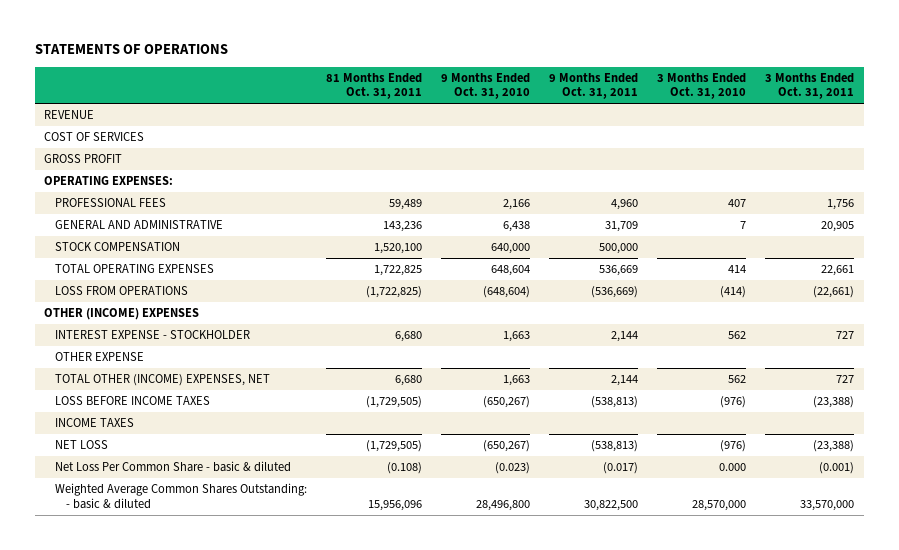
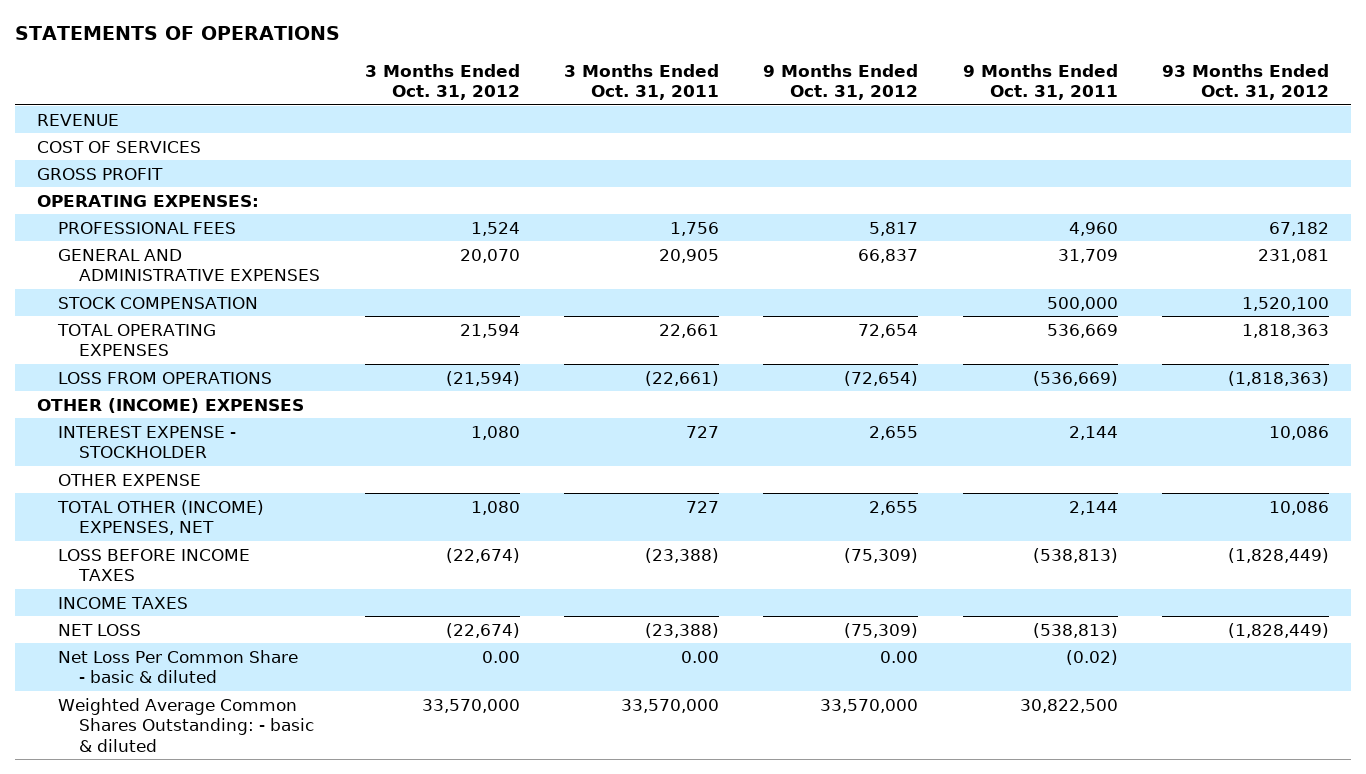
[325,72,422,100] 81 Months Ended Oct. 31, 2011 -> none
[441,72,531,100] 9 Months Ended Oct. 31, 2010 -> none
[657,72,747,100] 3 Months Ended Oct. 31, 2010 -> none
none -> [364,63,520,101] 3 Months Ended Oct. 31, 2012
none -> [763,63,919,101] 9 Months Ended Oct. 31, 2012
none -> [1161,63,1329,101] 93 Months Ended Oct. 31, 2012
[54,220,223,230] GENERAL AND ADMINISTRATIVE -> [58,248,321,282] GENERAL AND ADMINISTRATIVE EXPENSES
[603,462,639,475] (0.017) -> [1065,649,1118,665] (0.02)
[819,462,855,475] (0.001) -> [680,650,719,663] 0.00

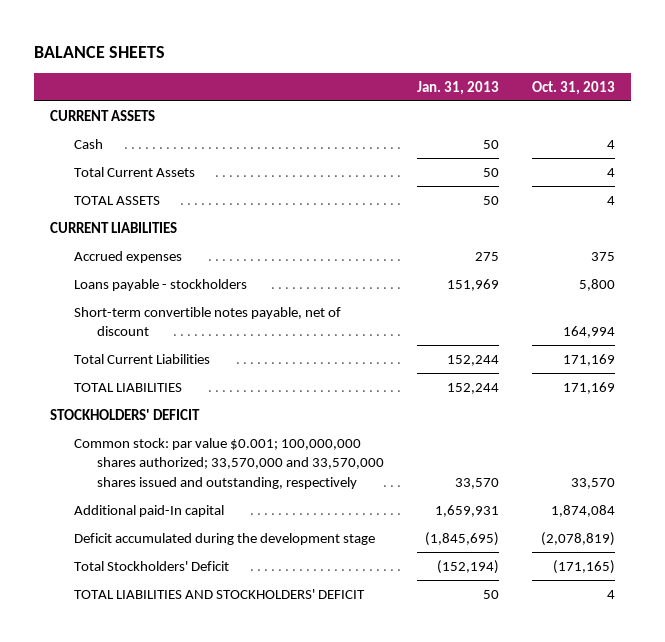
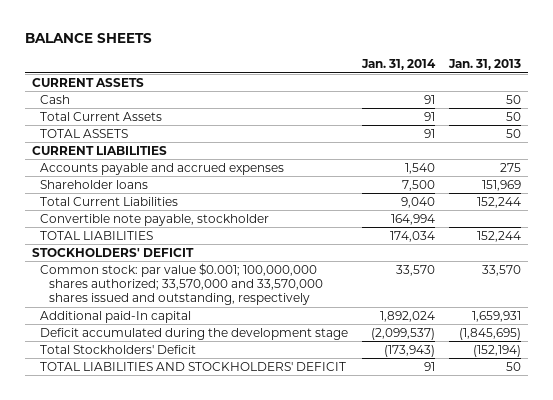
[531,80,615,95] Oct. 31, 2013 -> none
none -> [361,59,437,71] Jan. 31, 2014
[73,306,341,337] Short-term convertible notes payable, net of discount -> none
[73,250,182,263] Accrued expenses -> [40,162,285,175] Accounts payable and accrued expenses
[73,278,247,291] Loans payable - stockholders -> [40,179,149,189] Shareholder loans
none -> [40,213,270,226] Convertible note payable, stockholder

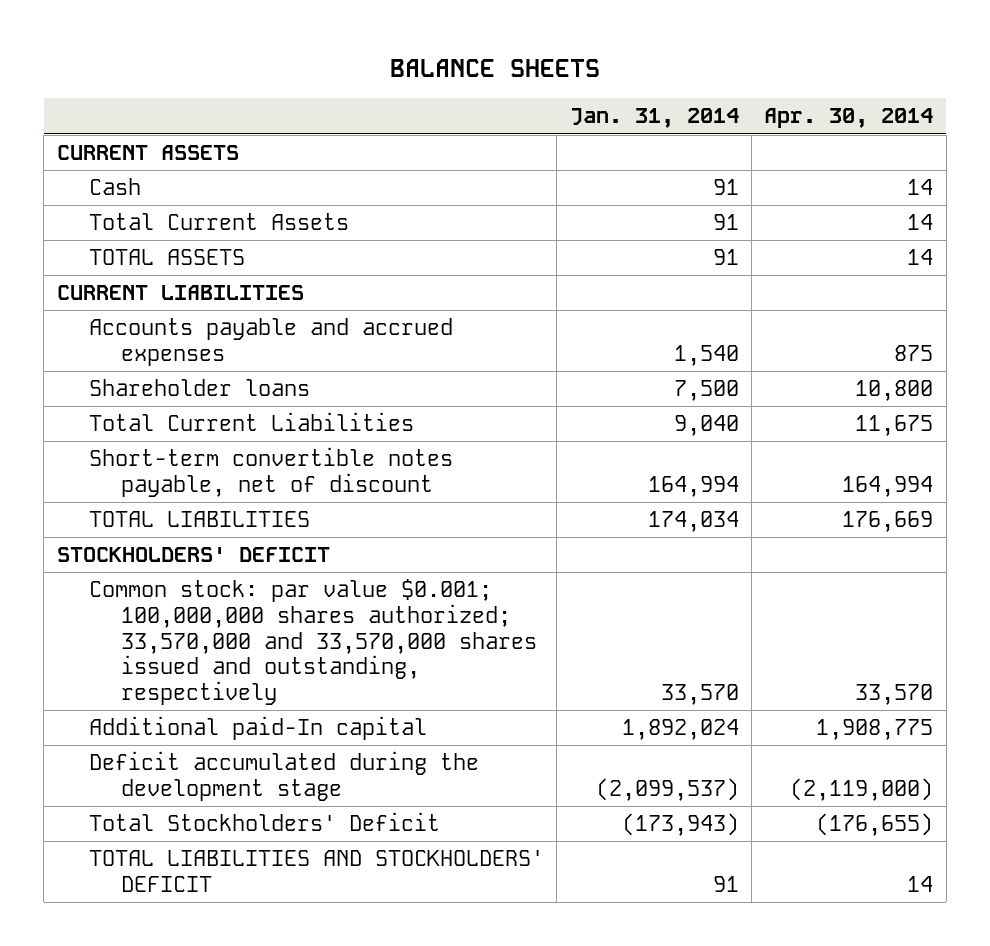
[447,59,521,71] Jan. 31, 2013 -> none
none -> [764,108,934,129] Apr. 30, 2014
[40,213,270,226] Convertible note payable, stockholder -> [88,447,453,497] Short-term convertible notes payable, net of discount

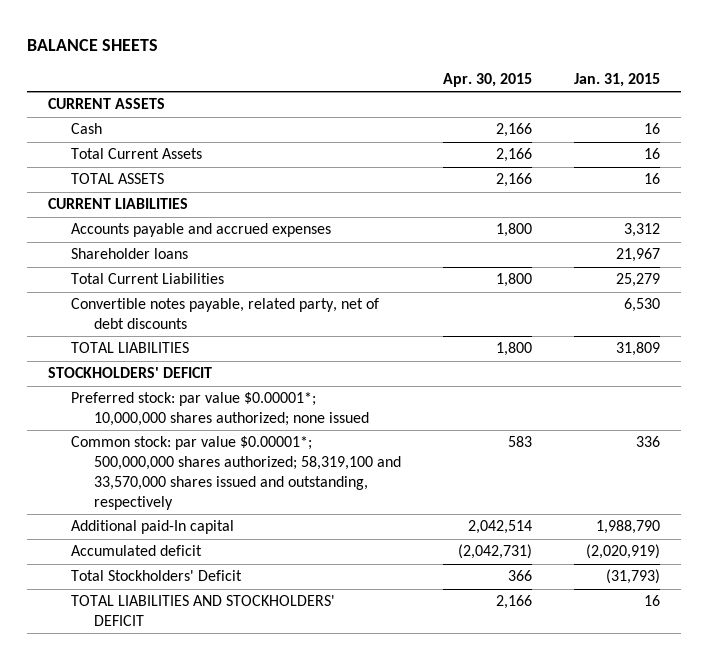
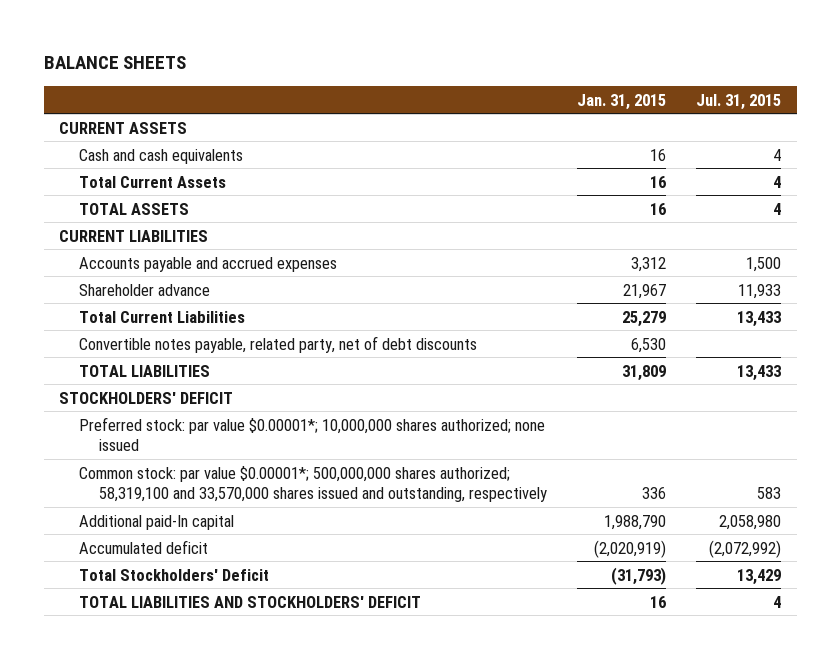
[443,73,533,88] Apr. 30, 2015 -> none
none -> [696,93,782,110] Jul. 31, 2015
[71,123,103,135] Cash -> [79,148,244,164] Cash and cash equivalents
[71,248,189,260] Shareholder loans -> [79,283,211,296] Shareholder advance

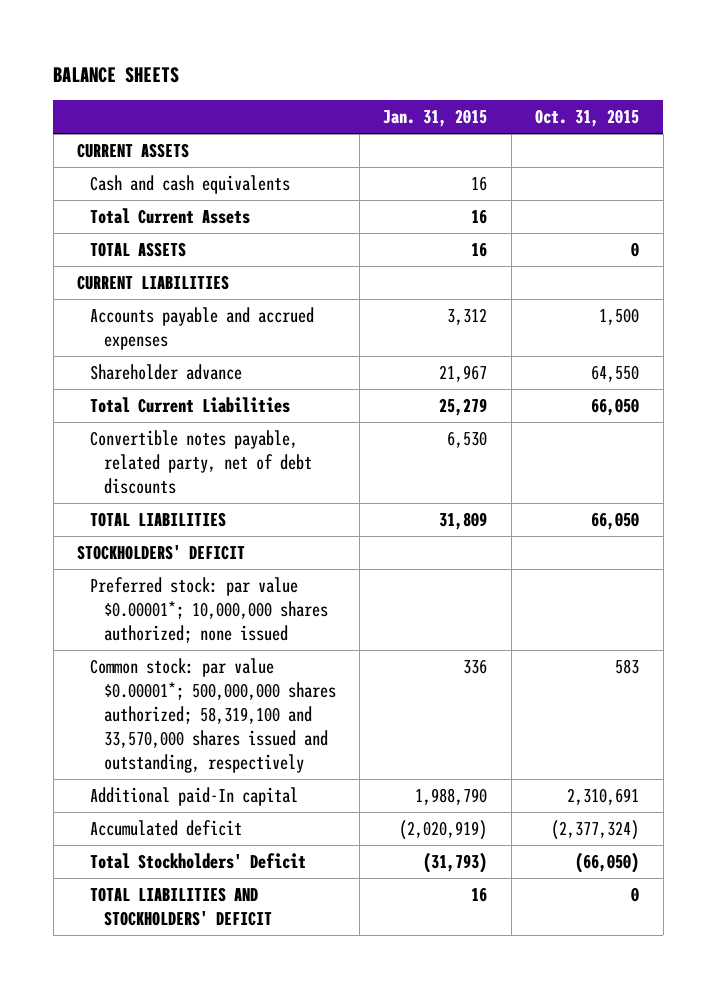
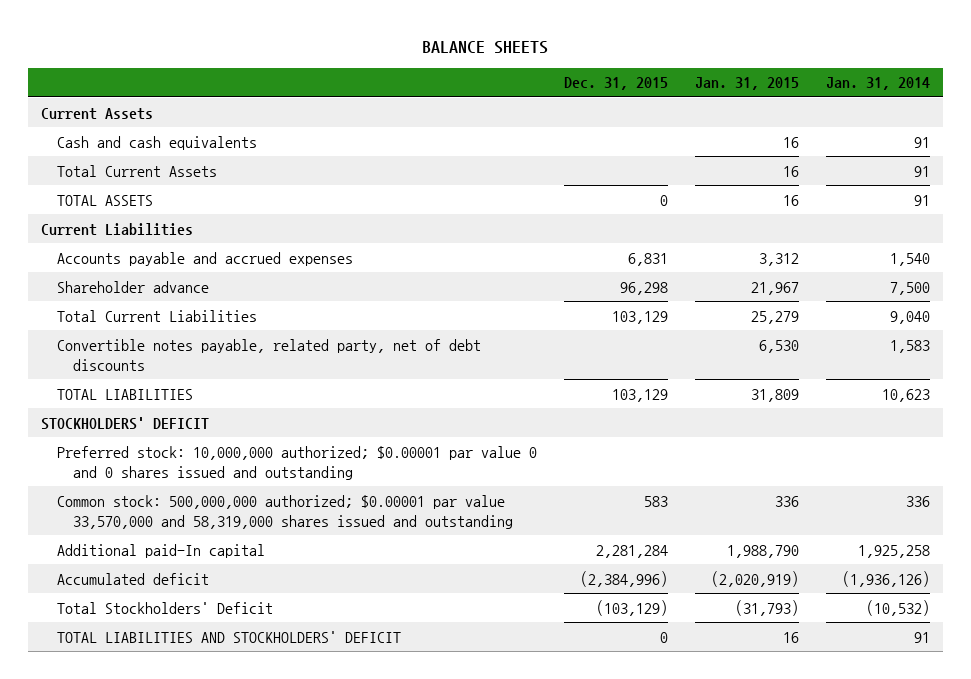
[535,109,640,128] Oct. 31, 2015 -> none
none -> [563,77,668,91] Dec. 31, 2015
none -> [825,77,930,91] Jan. 31, 2014
[77,142,190,158] CURRENT ASSETS -> [41,107,154,120] Current Assets
[77,274,230,290] CURRENT LIABILITIES -> [41,222,194,236] Current Liabilities
[90,576,328,643] Preferred stock: par value $0.00001*; 10,000,000 shares authorized; none issued -> [57,445,538,480] Preferred stock: 10,000,000 authorized; $0.00001 par value 0 and 0 shares issued and outstanding
[90,657,336,773] Common stock: par value $0.00001*; 500,000,000 shares authorized; 58,319,100 and 33,570,000 shares issued and outstanding, respectively -> [57,494,514,529] Common stock: 500,000,000 authorized; $0.00001 par value 33,570,000 and 58,319,000 shares issued and outstanding

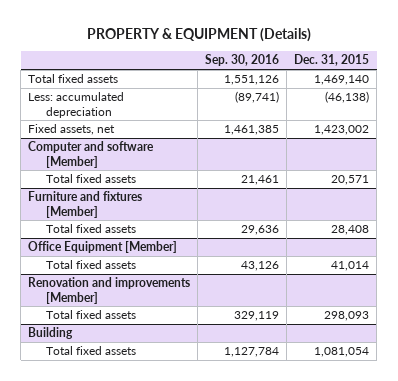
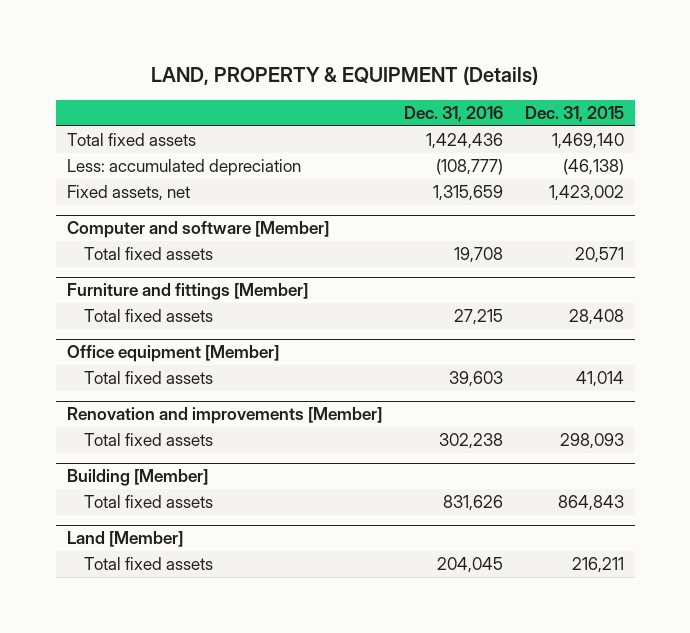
[86,28,311,43] PROPERTY & EQUIPMENT (Details) -> [151,66,539,86] LAND, PROPERTY & EQUIPMENT (Details)
[205,54,280,67] Sep. 30, 2016 -> none
none -> [403,105,503,122] Dec. 31, 2016
[28,191,143,218] Furniture and fixtures [Member] -> [66,283,308,301] Furniture and fittings [Member]
[28,241,178,254] Office Equipment [Member] -> [66,345,279,363] Office equipment [Member]
[28,327,74,340] Building -> [66,469,208,487] Building [Member]
[314,347,370,358] 1,081,054 -> [557,495,624,512] 864,843
none -> [66,531,183,548] Land [Member]
none -> [83,557,213,571] Total fixed assets

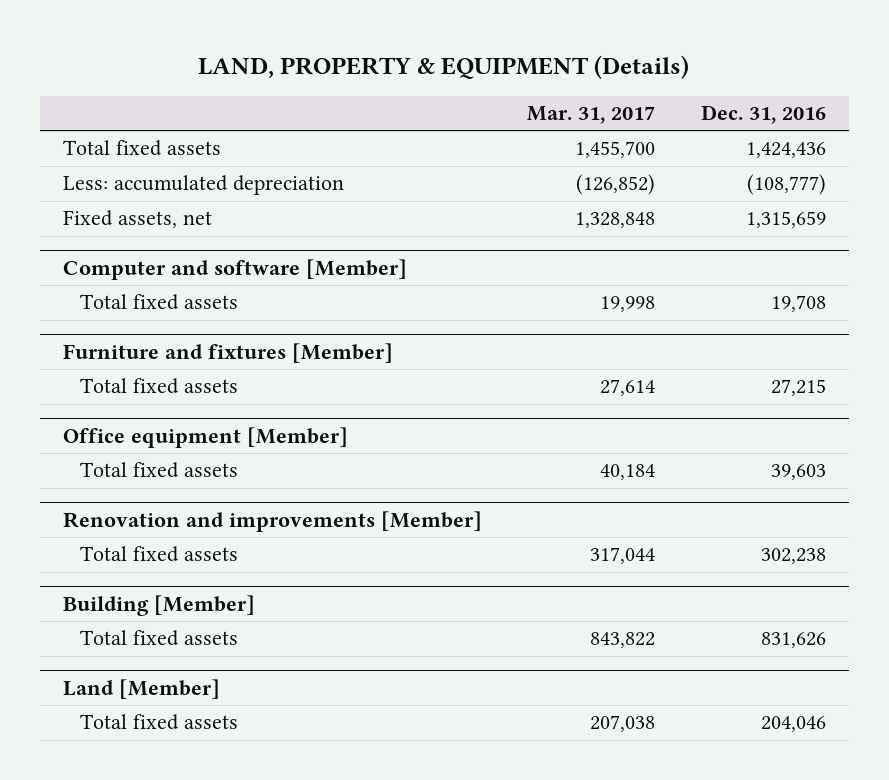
[524,105,624,122] Dec. 31, 2015 -> none
none -> [527,106,656,125] Mar. 31, 2017
[66,283,308,301] Furniture and fittings [Member] -> [62,342,393,363] Furniture and fixtures [Member]
[436,557,503,574] 204,045 -> [760,716,826,733] 204,046

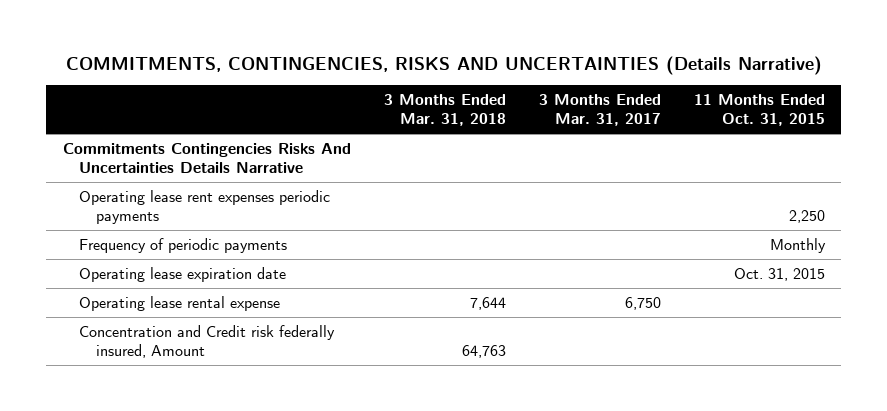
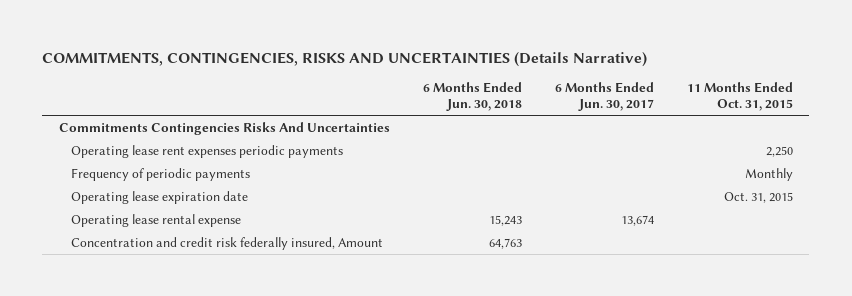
[383,94,506,127] 3 Months Ended Mar. 31, 2018 -> none
[538,94,661,127] 3 Months Ended Mar. 31, 2017 -> none
none -> [422,81,522,112] 6 Months Ended Jun. 30, 2018
none -> [554,81,654,112] 6 Months Ended Jun. 30, 2017
[62,143,351,173] Commitments Contingencies Risks And Uncertainties Details Narrative -> [58,121,390,135] Commitments Contingencies Risks And Uncertainties
[79,325,336,358] Concentration and Credit risk federally insured, Amount -> [70,236,383,250] Concentration and credit risk federally insured, Amount

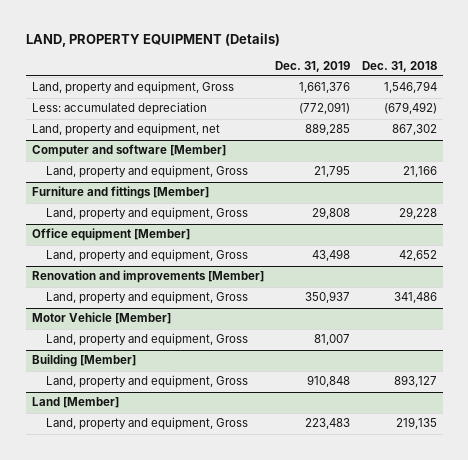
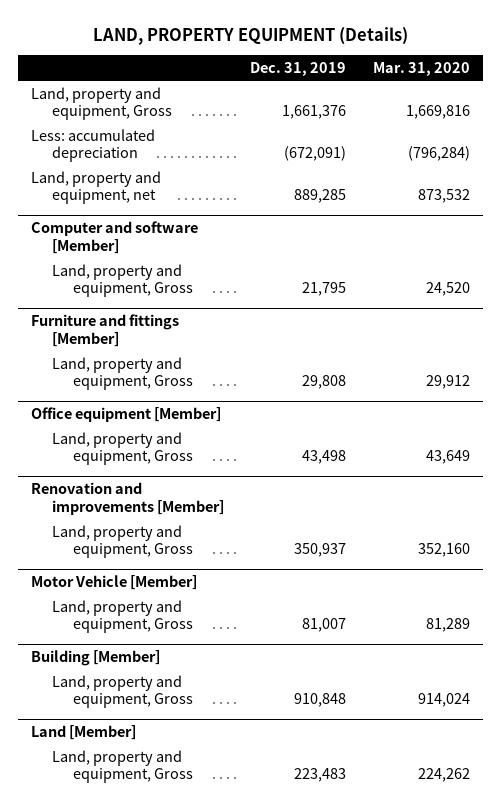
[361,60,437,72] Dec. 31, 2018 -> none
none -> [372,62,470,77] Mar. 31, 2020
[299,102,351,115] (772,091) -> [284,146,347,162] (672,091)

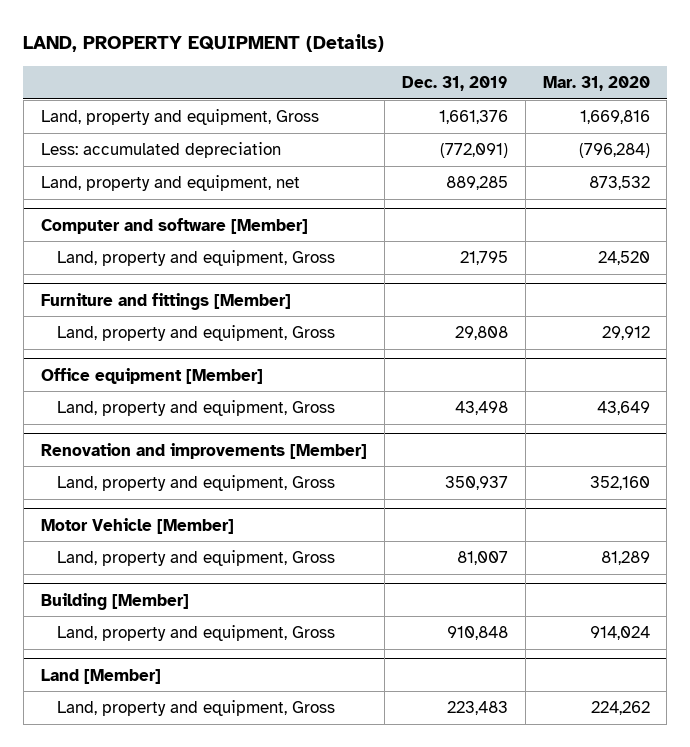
[284,146,347,162] (672,091) -> [439,143,508,159] (772,091)

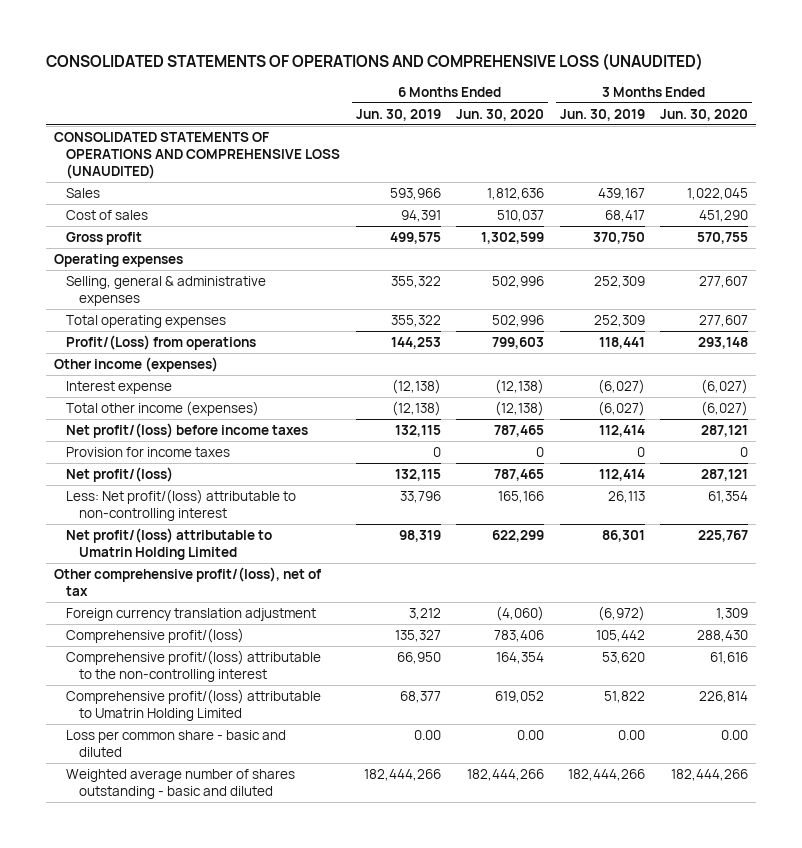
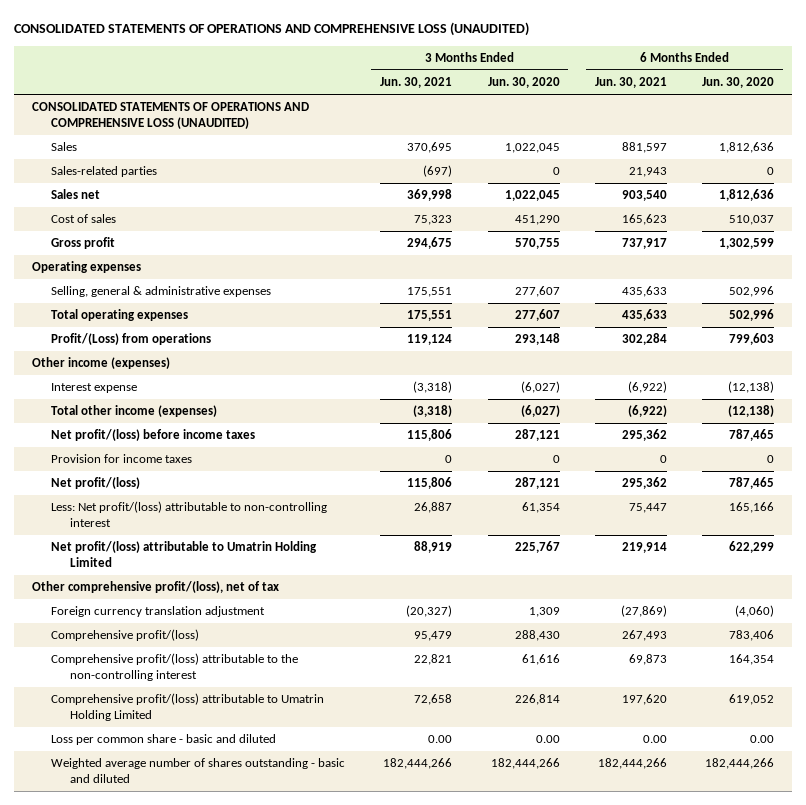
[355,108,441,121] Jun. 30, 2019 -> none
[559,108,645,121] Jun. 30, 2019 -> none
none -> [380,77,453,89] Jun. 30, 2021
none -> [595,77,668,89] Jun. 30, 2021
none -> [50,166,157,178] Sales-related parties
none -> [50,189,100,200] Sales net

